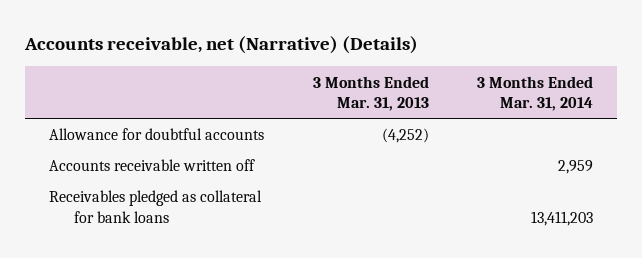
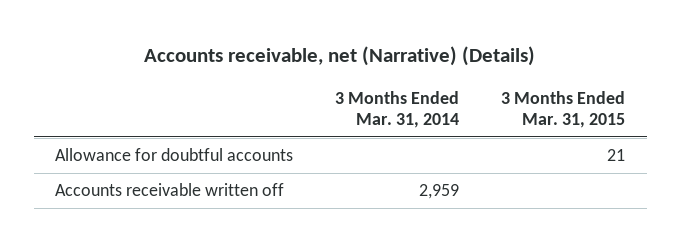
[312,75,429,112] 3 Months Ended Mar. 31, 2013 -> none
none -> [501,90,626,129] 3 Months Ended Mar. 31, 2015
[49,190,263,223] Receivables pledged as collateral for bank loans -> none

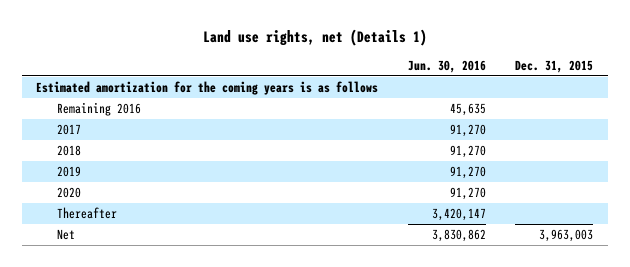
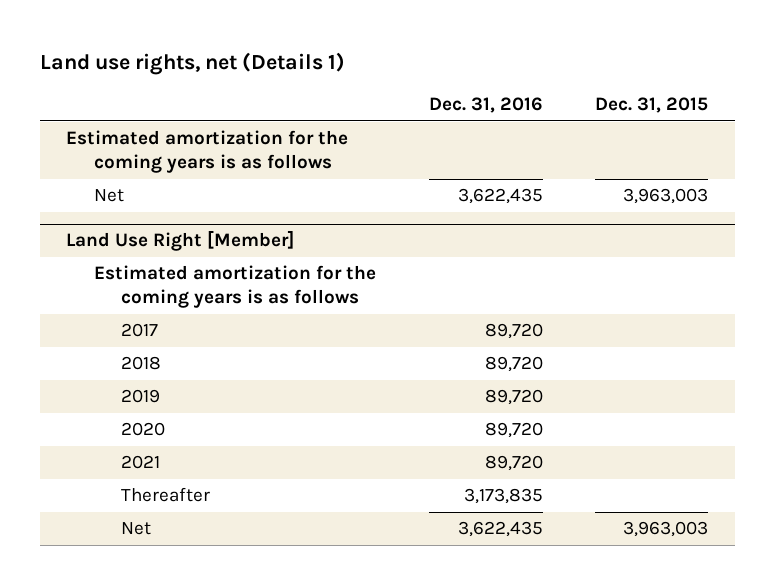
[407,60,486,74] Jun. 30, 2016 -> none
none -> [428,97,543,114] Dec. 31, 2016
[57,101,142,116] Remaining 2016 -> none
[57,123,82,135] 2017 -> none
[57,144,82,156] 2018 -> none
[57,165,82,177] 2019 -> none
[57,186,82,198] 2020 -> none
[57,206,118,219] Thereafter -> none
none -> [66,230,295,252] Land Use Right [Member]
none -> [93,265,376,309] Estimated amortization for the coming years is as follows
none -> [121,323,159,338] 2017
none -> [121,356,162,371] 2018
none -> [121,389,161,404] 2019
none -> [121,422,166,437] 2020
none -> [121,455,161,470] 2021
none -> [121,487,211,503] Thereafter
none -> [121,522,152,536] Net

